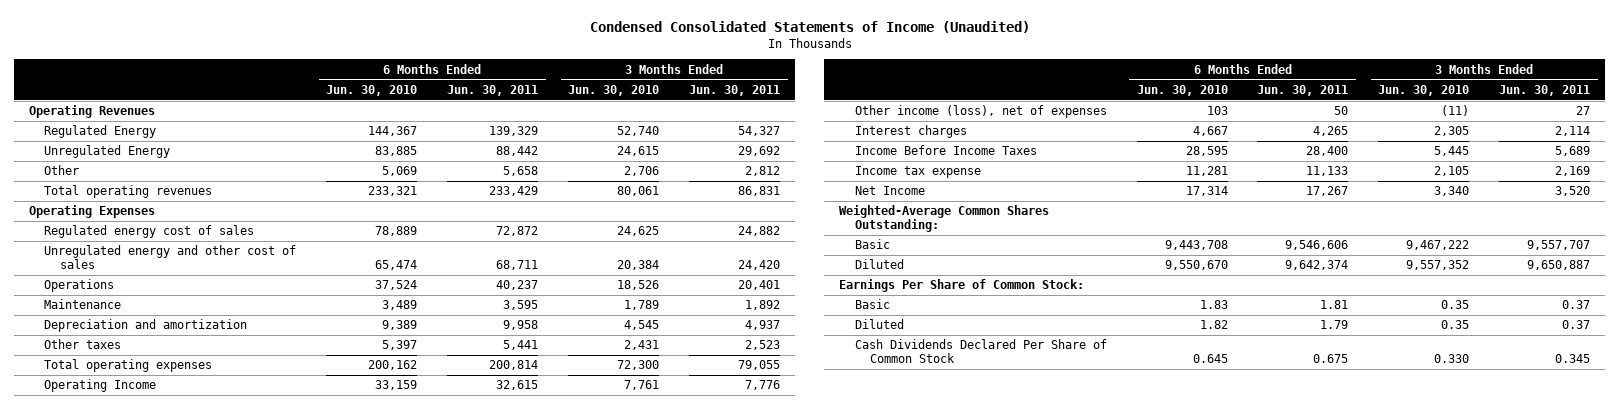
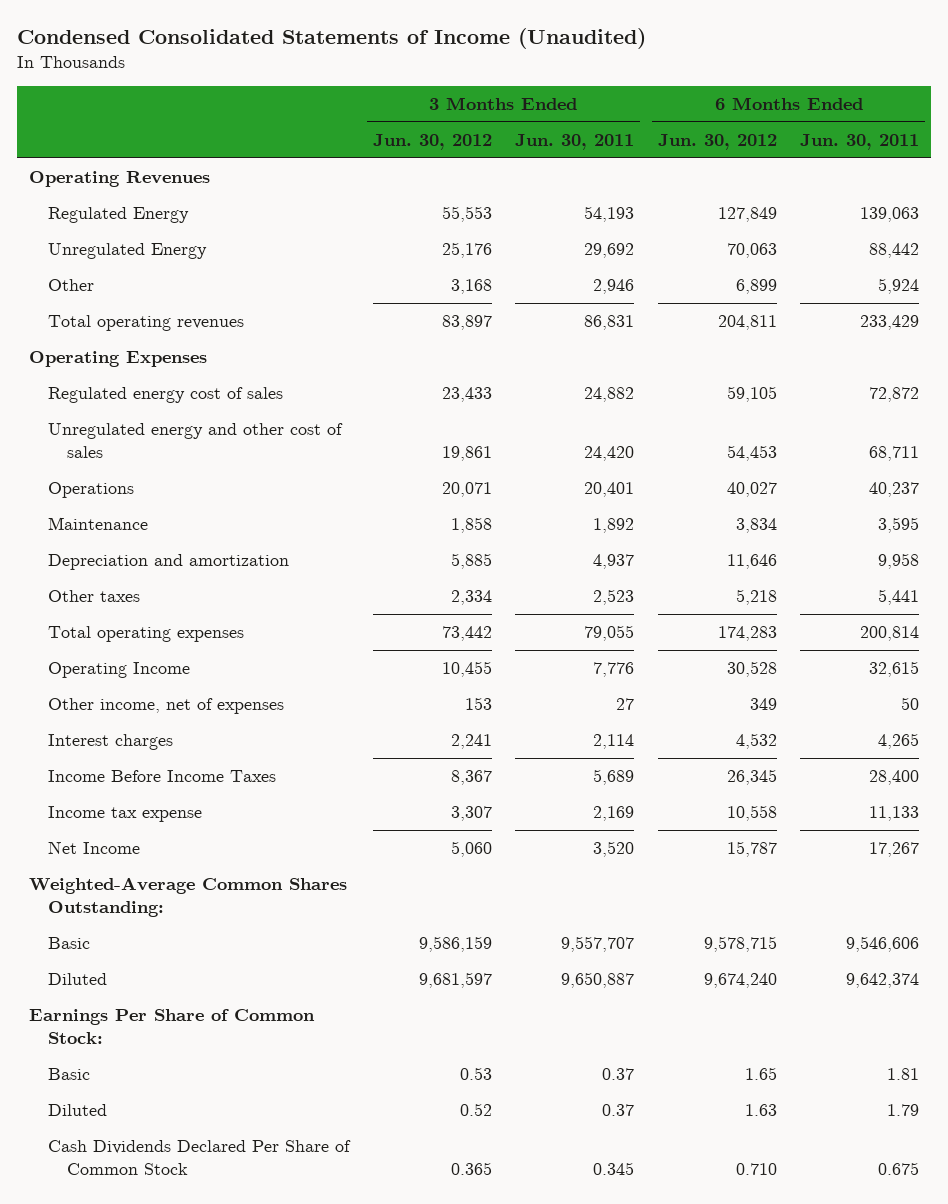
[326,85,418,97] Jun. 30, 2010 -> none
[568,85,660,97] Jun. 30, 2010 -> none
none -> [372,133,492,150] Jun. 30, 2012
none -> [657,133,777,150] Jun. 30, 2012
[489,126,539,137] 139,329 -> [860,207,920,223] 139,063
[738,126,781,137] 54,327 -> [584,206,635,223] 54,193
[503,166,539,177] 5,658 -> [878,278,920,295] 5,924
[745,166,781,177] 2,812 -> [593,279,635,295] 2,946
[854,105,1107,119] Other income (loss), net of expenses -> [48,698,285,715] Other income, net of expenses

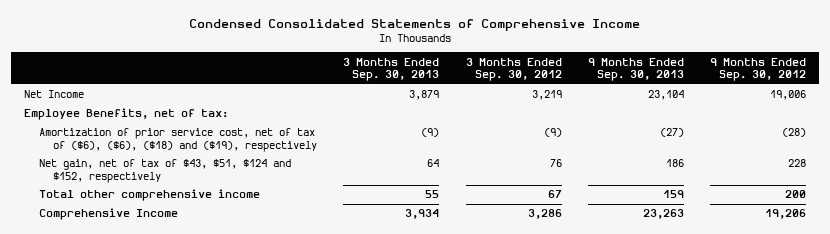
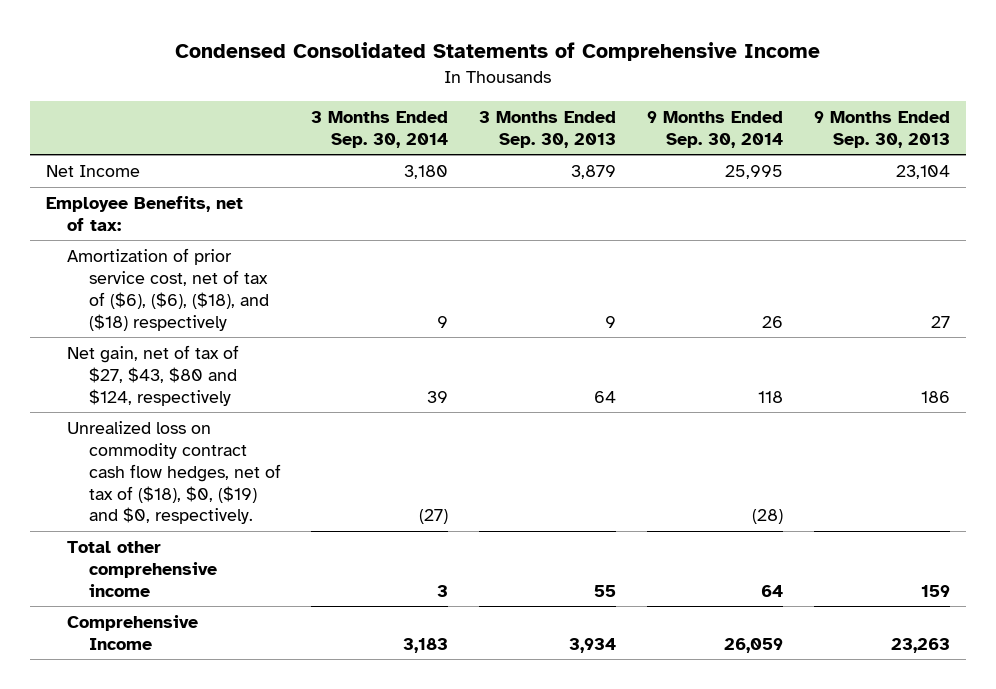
[465,57,562,82] 3 Months Ended Sep. 30, 2012 -> none
[710,57,807,82] 9 Months Ended Sep. 30, 2012 -> none
none -> [311,110,449,148] 3 Months Ended Sep. 30, 2014
none -> [647,110,784,148] 9 Months Ended Sep. 30, 2014
[38,128,318,152] Amortization of prior service cost, net of tax of ($6), ($6), ($18) and ($19), respectively -> [67,247,269,331] Amortization of prior service cost, net of tax of ($6), ($6), ($18), and ($18) respectively
[421,128,440,138] (9) -> [605,315,617,328] 9
[659,128,684,138] (27) -> [931,315,951,328] 27
[38,159,291,183] Net gain, net of tax of $43, $51, $124 and $152, respectively -> [67,344,240,406] Net gain, net of tax of $27, $43, $80 and $124, respectively
none -> [67,420,281,525] Unrealized loss on commodity contract cash flow hedges, net of tax of ($18), $0, ($19) and $0, respectively.

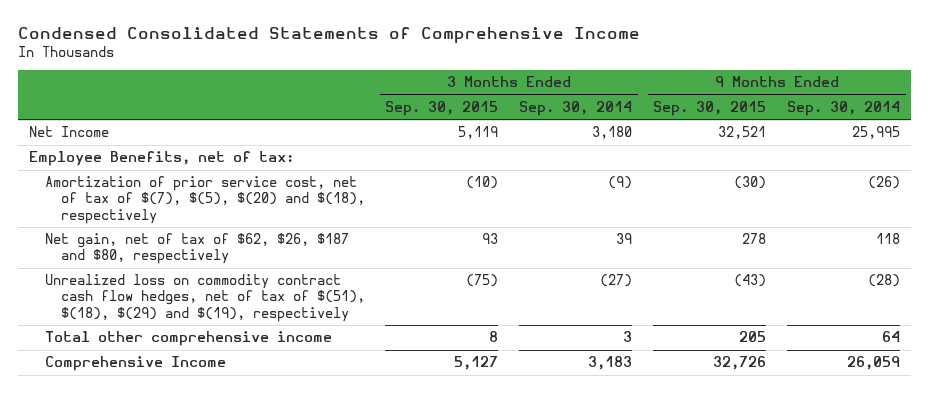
[479,110,617,148] 3 Months Ended Sep. 30, 2013 -> none
[814,110,951,148] 9 Months Ended Sep. 30, 2013 -> none
none -> [385,100,499,116] Sep. 30, 2015
none -> [653,100,767,116] Sep. 30, 2015
[67,247,269,331] Amortization of prior service cost, net of tax of ($6), ($6), ($18), and ($18) respectively -> [44,176,365,224] Amortization of prior service cost, net of tax of $(7), $(5), $(20) and $(18), respectively
[437,315,449,328] 9 -> [608,176,633,190] (9)
[762,315,784,328] 26 -> [868,176,901,190] (26)
[67,344,240,406] Net gain, net of tax of $27, $43, $80 and $124, respectively -> [44,233,349,265] Net gain, net of tax of $62, $26, $187 and $80, respectively
[67,420,281,525] Unrealized loss on commodity contract cash flow hedges, net of tax of ($18), $0, ($19) and $0, respectively. -> [44,274,365,322] Unrealized loss on commodity contract cash flow hedges, net of tax of $(51), $(18), $(29) and $(19), respectively

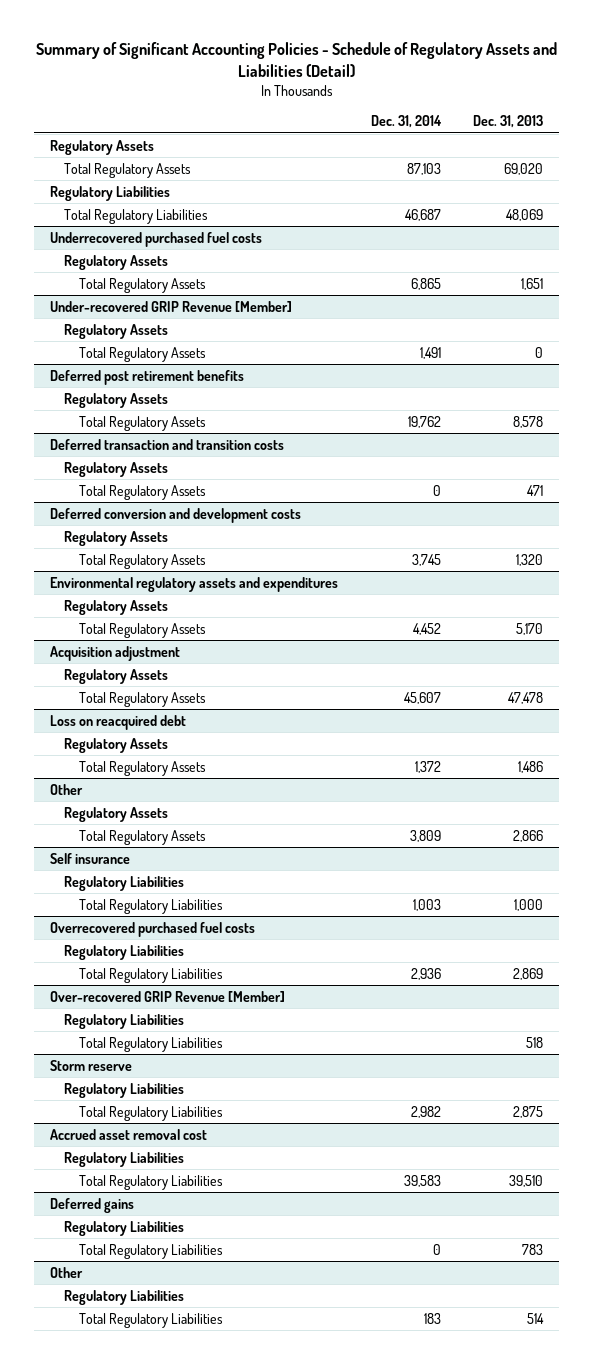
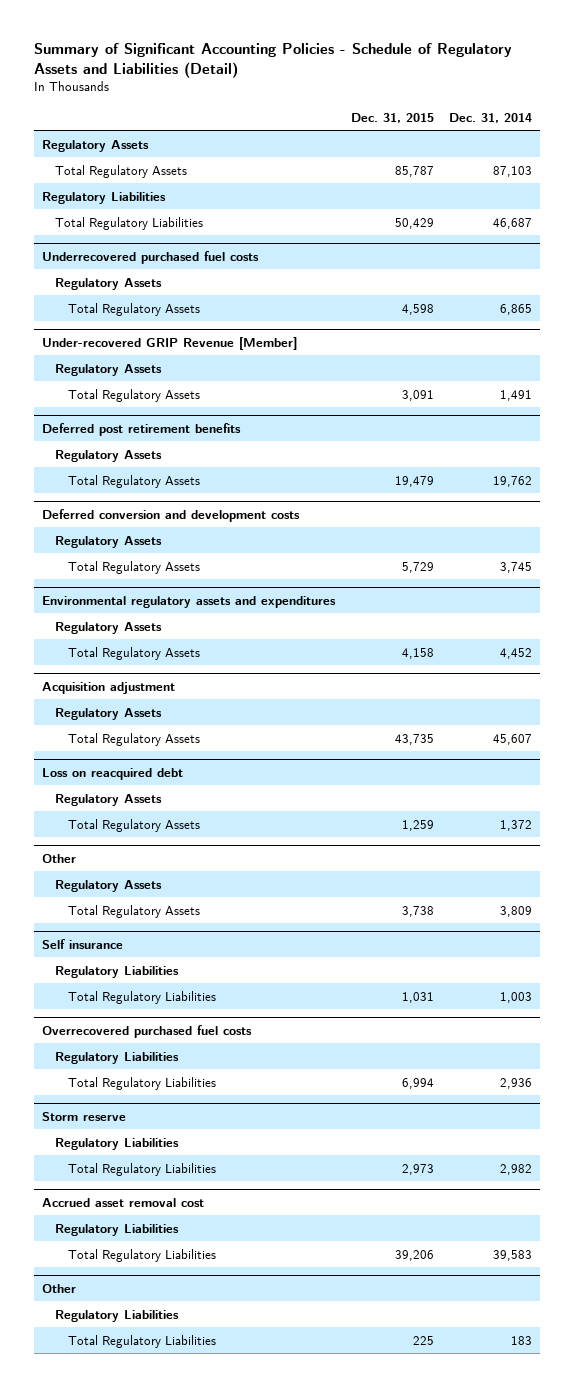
[473,115,544,129] Dec. 31, 2013 -> none
none -> [350,112,434,123] Dec. 31, 2015
[50,438,285,450] Deferred transaction and transition costs -> none
[64,461,169,477] Regulatory Assets -> none
[78,484,206,500] Total Regulatory Assets -> none
[50,990,286,1002] Over-recovered GRIP Revenue [Member] -> none
[64,1013,185,1029] Regulatory Liabilities -> none
[78,1036,223,1052] Total Regulatory Liabilities -> none
[50,1197,135,1213] Deferred gains -> none
[64,1220,185,1236] Regulatory Liabilities -> none
[78,1243,223,1259] Total Regulatory Liabilities -> none

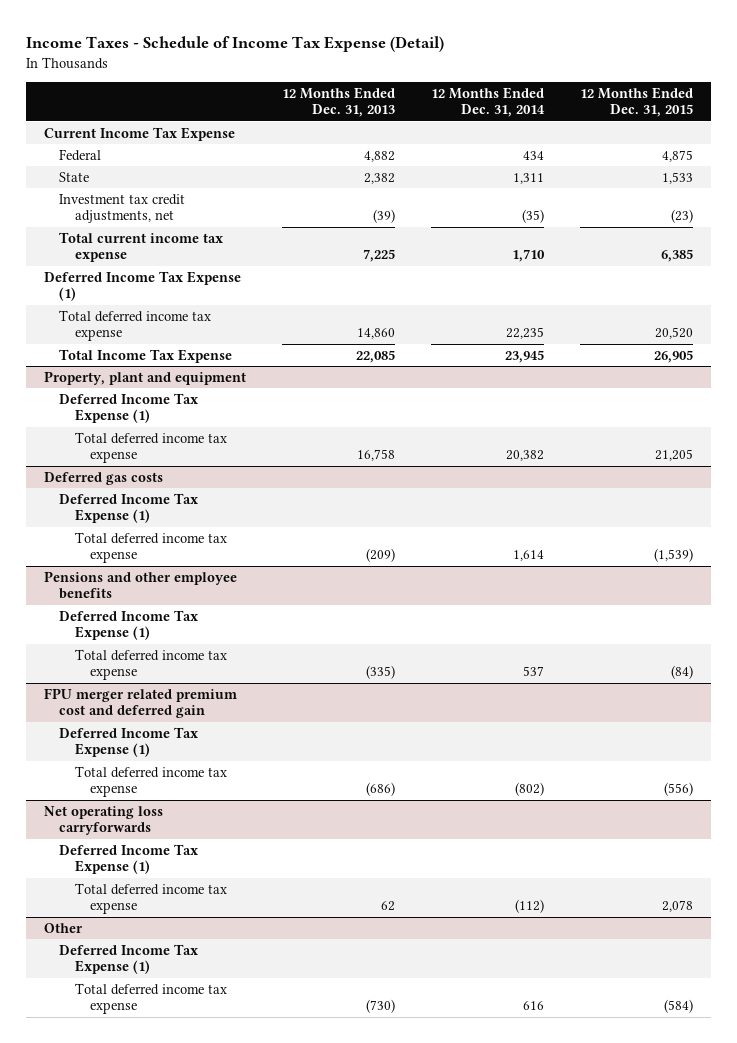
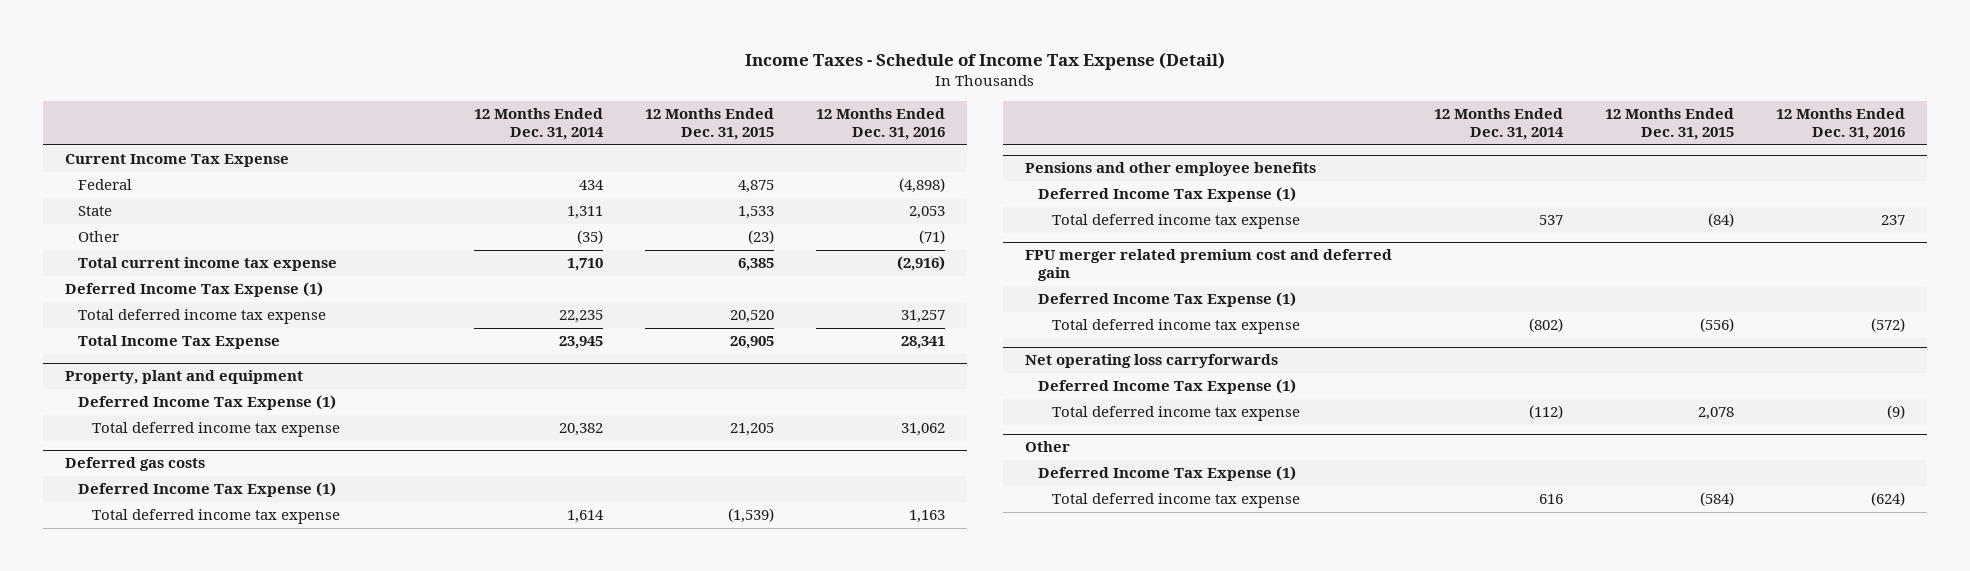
[281,86,395,118] 12 Months Ended Dec. 31, 2013 -> none
none -> [816,108,946,141] 12 Months Ended Dec. 31, 2016
[59,193,186,224] Investment tax credit adjustments, net -> [78,231,120,243] Other

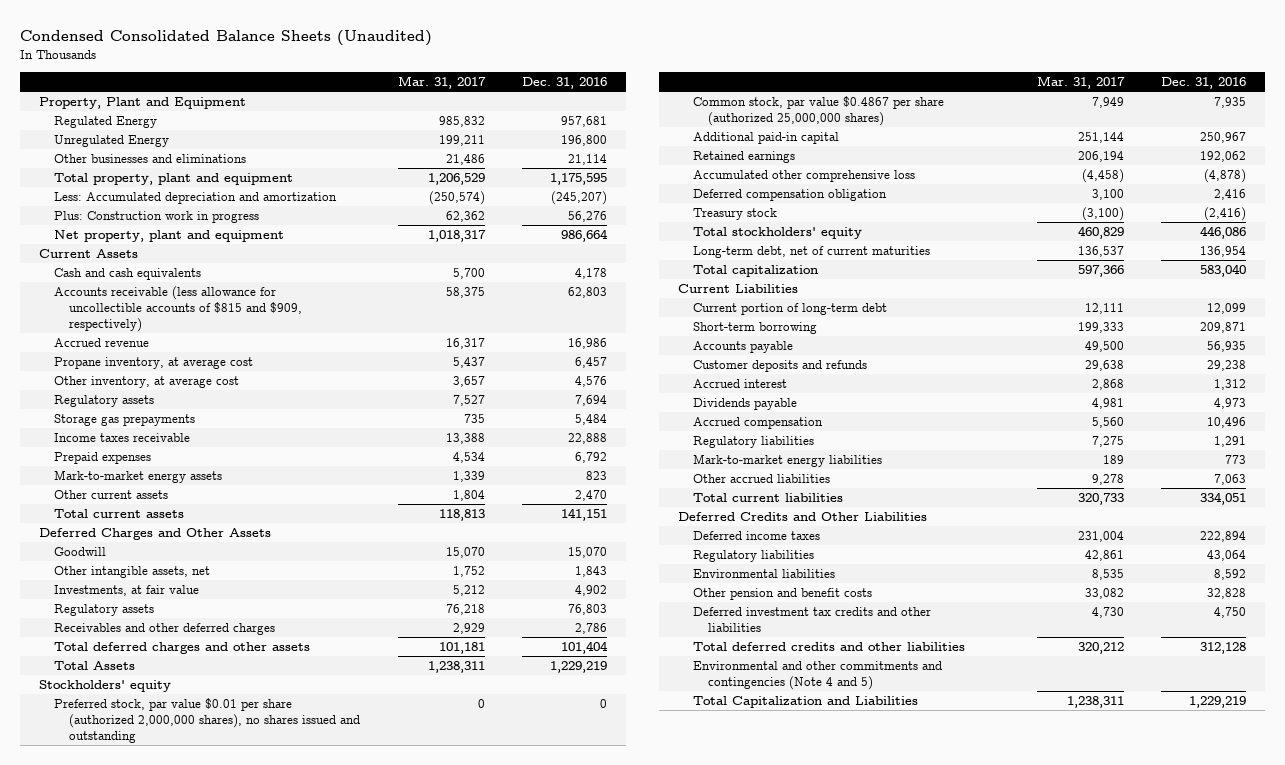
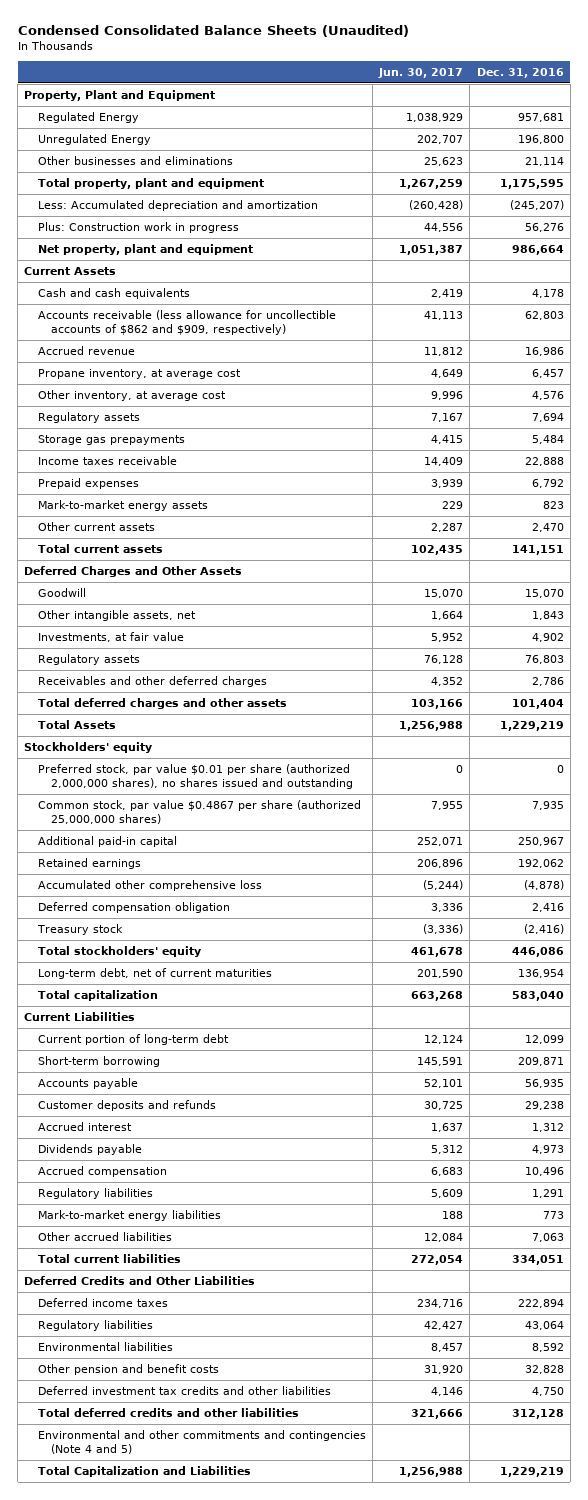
[397,76,486,90] Mar. 31, 2017 -> none
none -> [378,68,464,79] Jun. 30, 2017
[54,286,303,333] Accounts receivable (less allowance for uncollectible accounts of $815 and $909, respectively) -> [37,309,336,336] Accounts receivable (less allowance for uncollectible accounts of $862 and $909, respectively)

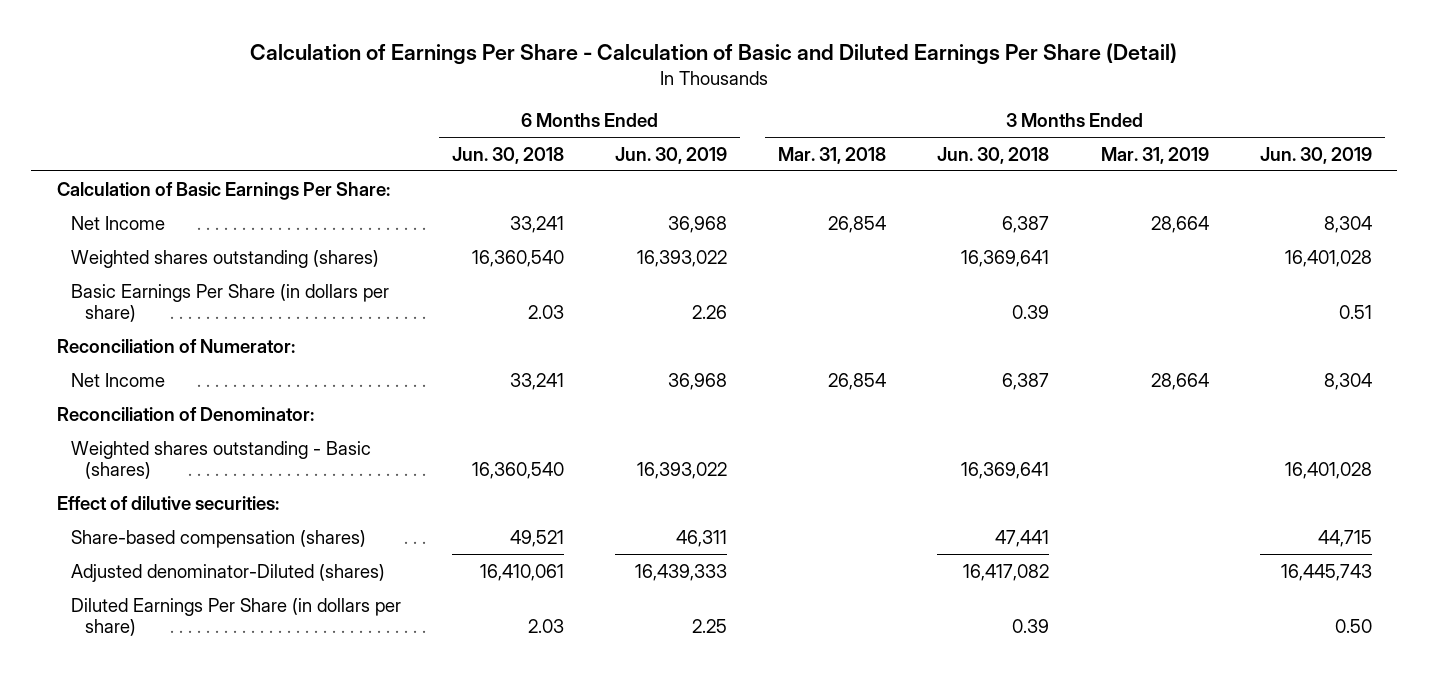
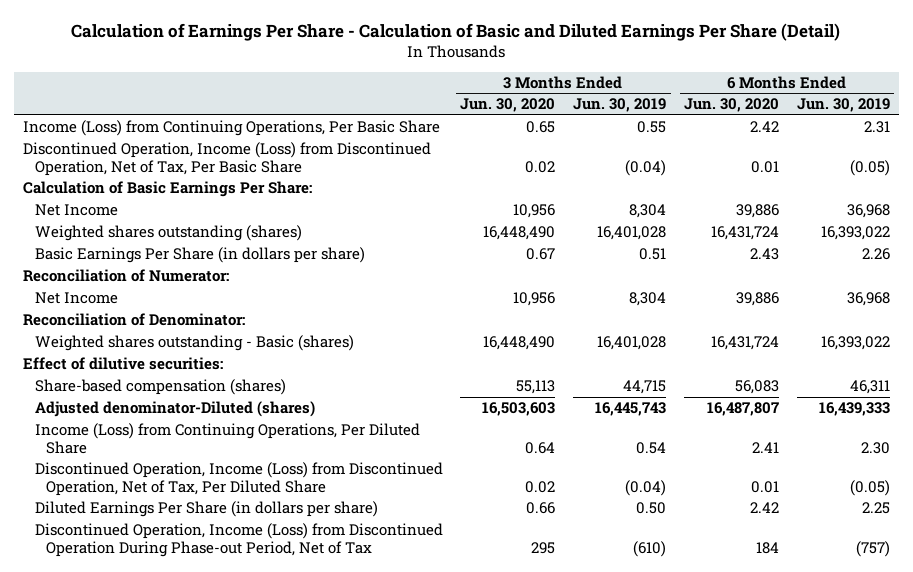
[451,146,564,164] Jun. 30, 2018 -> none
[778,146,887,164] Mar. 31, 2018 -> none
[937,146,1050,164] Jun. 30, 2018 -> none
[1100,146,1209,164] Mar. 31, 2019 -> none
none -> [460,98,556,113] Jun. 30, 2020
none -> [684,98,780,113] Jun. 30, 2020
none -> [22,120,440,137] Income (Loss) from Continuing Operations, Per Basic Share
none -> [22,142,431,176] Discontinued Operation, Income (Loss) from Discontinued Operation, Net of Tax, Per Basic Share
none -> [34,423,420,454] Income (Loss) from Continuing Operations, Per Diluted Share
none -> [34,462,443,496] Discontinued Operation, Income (Loss) from Discontinued Operation, Net of Tax, Per Diluted Share
none -> [34,523,443,557] Discontinued Operation, Income (Loss) from Discontinued Operation During Phase-out Period, Net of Tax

